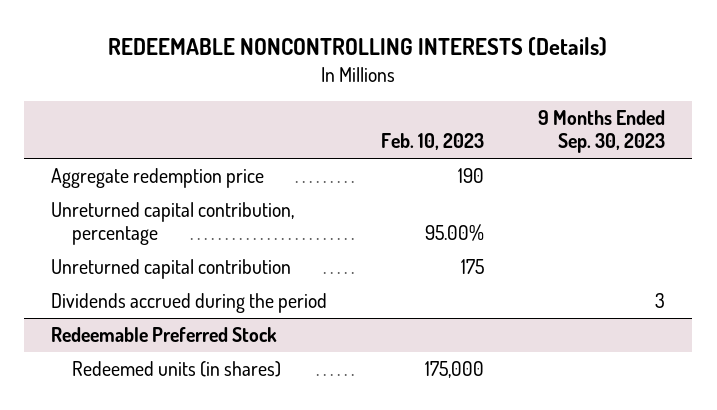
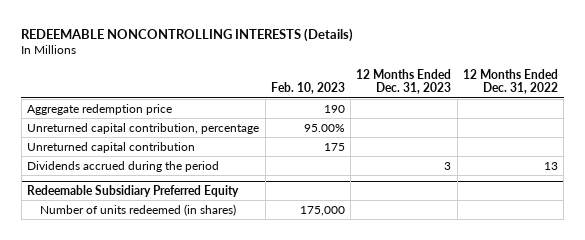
[538,110,666,154] 9 Months Ended Sep. 30, 2023 -> none
none -> [356,69,452,95] 12 Months Ended Dec. 31, 2023
none -> [462,69,558,95] 12 Months Ended Dec. 31, 2022
[51,327,278,343] Redeemable Preferred Stock -> [27,185,240,198] Redeemable Subsidiary Preferred Equity
[72,361,282,378] Redeemed units (in shares) -> [39,203,236,216] Number of units redeemed (in shares)

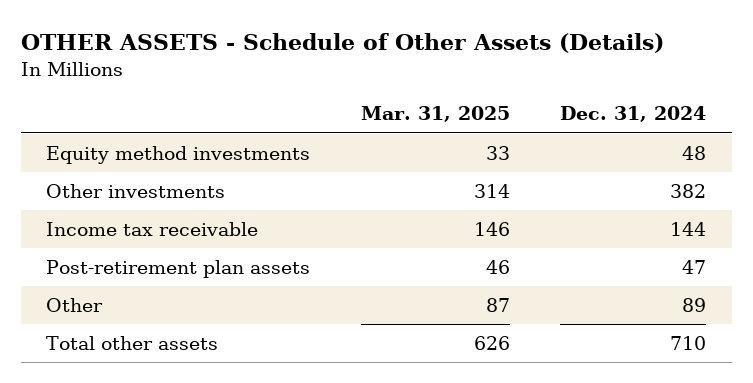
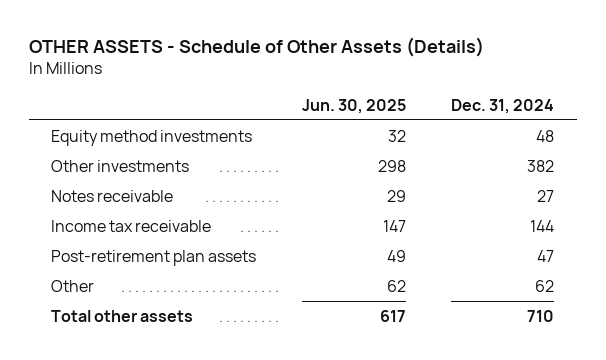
[360,106,510,123] Mar. 31, 2025 -> none
none -> [301,98,406,114] Jun. 30, 2025
none -> [51,189,174,202] Notes receivable
[682,297,707,312] 89 -> [535,279,555,292] 62

